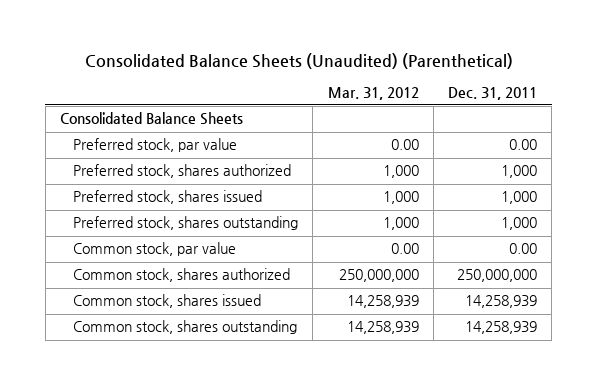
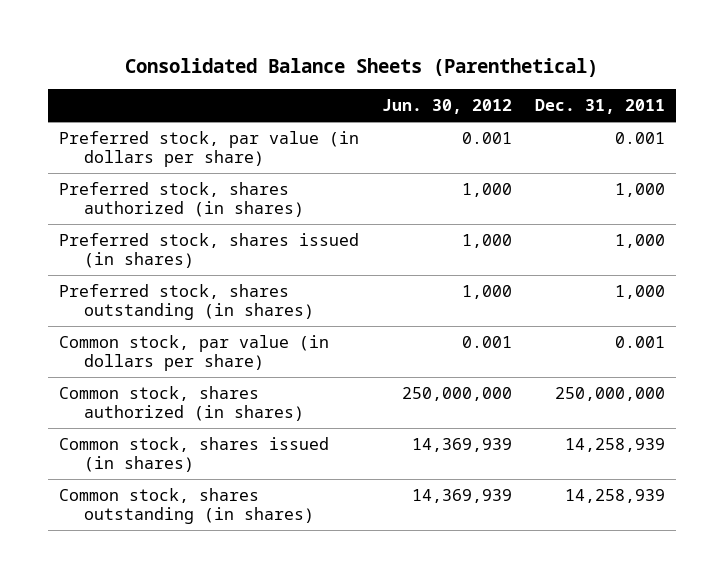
[84,53,513,70] Consolidated Balance Sheets (Unaudited) (Parenthetical) -> [124,57,598,77] Consolidated Balance Sheets (Parenthetical)
[327,86,419,100] Mar. 31, 2012 -> none
none -> [381,99,512,115] Jun. 30, 2012
[60,112,244,126] Consolidated Balance Sheets -> none
[73,138,238,153] Preferred stock, par value -> [58,130,359,168] Preferred stock, par value (in dollars per share)
[508,139,537,151] 0.00 -> [614,131,665,144] 0.001
[73,164,292,179] Preferred stock, shares authorized -> [58,181,305,218] Preferred stock, shares authorized (in shares)
[73,190,263,205] Preferred stock, shares issued -> [58,232,359,269] Preferred stock, shares issued (in shares)
[73,216,299,231] Preferred stock, shares outstanding -> [58,283,315,321] Preferred stock, shares outstanding (in shares)
[73,242,237,257] Common stock, par value -> [58,334,329,372] Common stock, par value (in dollars per share)
[508,243,537,255] 0.00 -> [614,335,665,348] 0.001
[73,268,291,283] Common stock, shares authorized -> [58,385,305,422] Common stock, shares authorized (in shares)
[73,294,262,309] Common stock, shares issued -> [58,436,329,473] Common stock, shares issued (in shares)
[73,320,298,335] Common stock, shares outstanding -> [58,487,315,525] Common stock, shares outstanding (in shares)

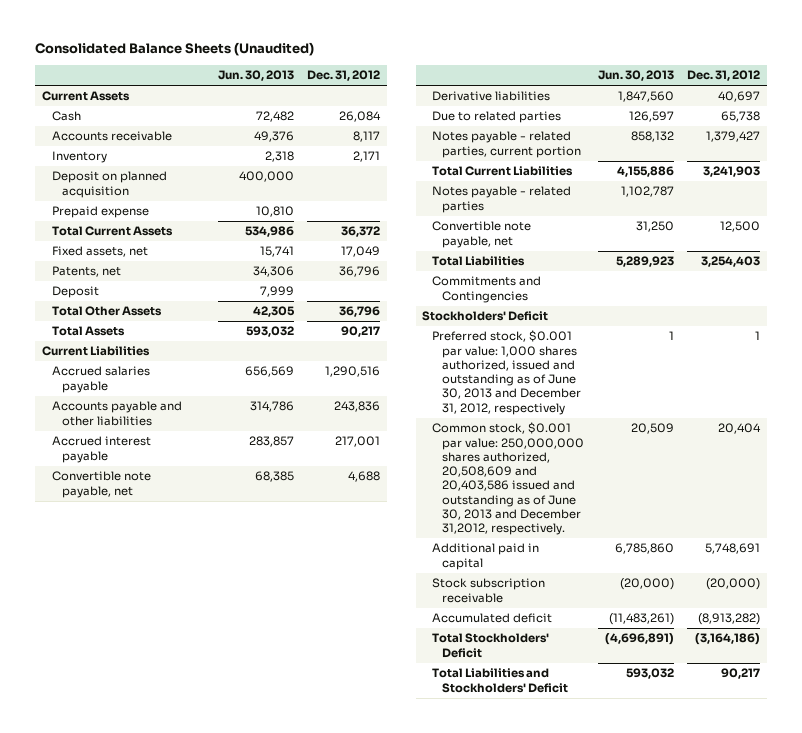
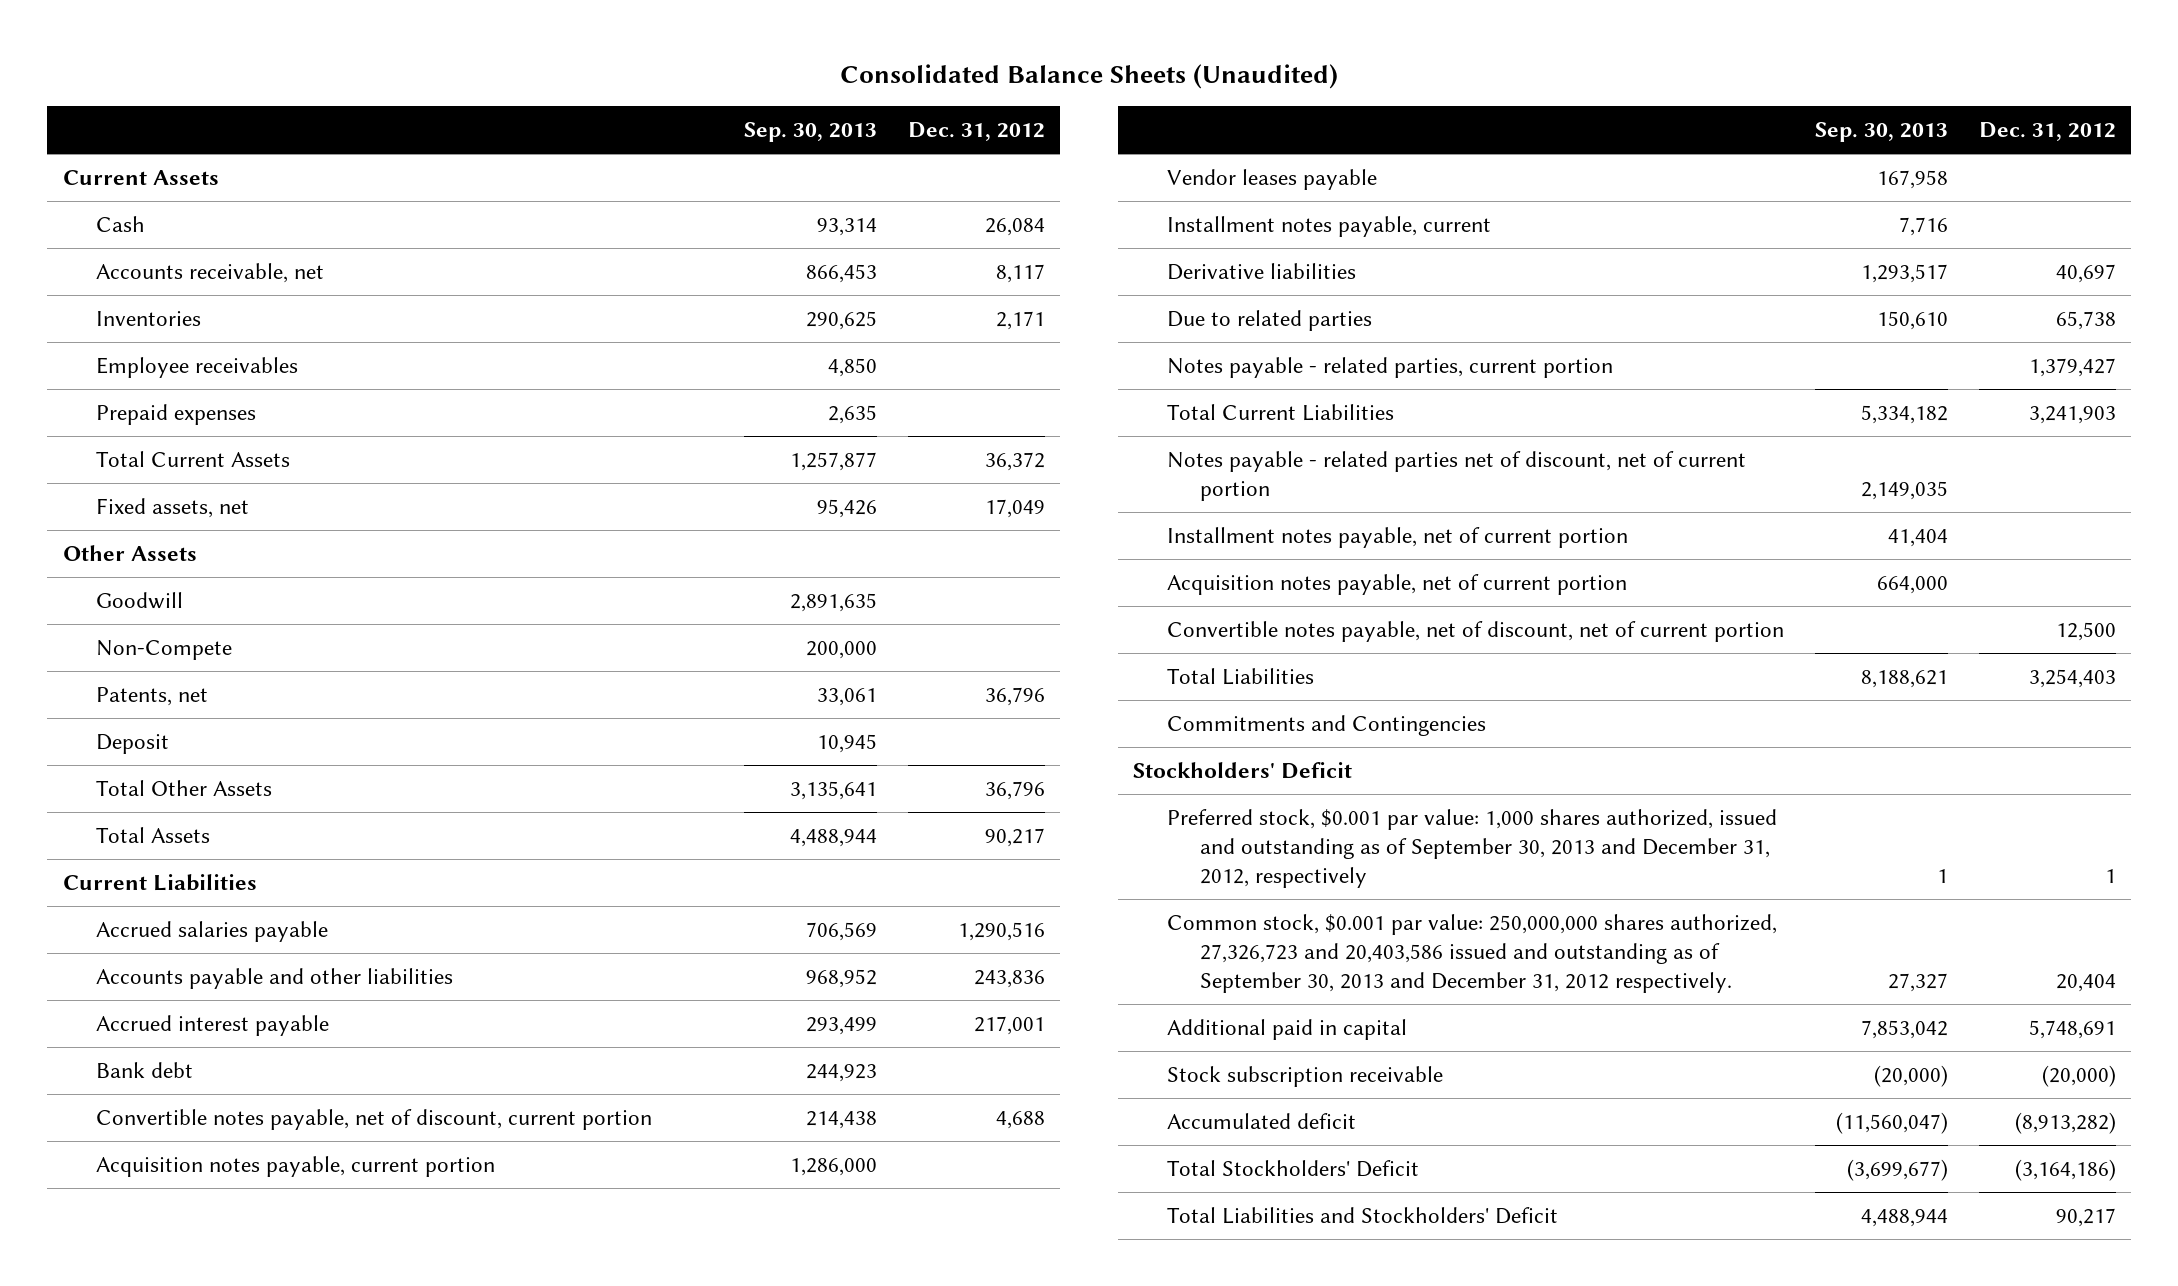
[217,70,294,82] Jun. 30, 2013 -> none
none -> [744,122,878,143] Sep. 30, 2013
[52,171,168,198] Deposit on planned acquisition -> none
[52,131,173,142] Accounts receivable -> [96,262,325,283] Accounts receivable, net
[52,151,108,164] Inventory -> [96,310,202,326] Inventories
none -> [96,356,299,378] Employee receivables
[52,206,150,219] Prepaid expense -> [96,403,257,425] Prepaid expenses
none -> [62,544,197,561] Other Assets
none -> [96,591,184,609] Goodwill
none -> [96,639,233,660] Non-Compete
none -> [96,1061,194,1078] Bank debt
[52,471,152,498] Convertible note payable, net -> [96,1108,653,1130] Convertible notes payable, net of discount, current portion
none -> [96,1155,496,1177] Acquisition notes payable, current portion
none -> [1166,168,1377,190] Vendor leases payable
none -> [1166,215,1491,237] Installment notes payable, current
[432,186,572,213] Notes payable - related parties -> [1166,450,1746,501] Notes payable - related parties net of discount, net of current portion
none -> [1166,526,1628,548] Installment notes payable, net of current portion
none -> [1166,573,1627,595] Acquisition notes payable, net of current portion
[432,221,532,248] Convertible note payable, net -> [1166,620,1784,642] Convertible notes payable, net of discount, net of current portion
[432,330,582,415] Preferred stock, $0.001 par value: 1,000 shares authorized, issued and outstanding as of June 30, 2013 and December 31, 2012, respectively -> [1166,808,1777,888] Preferred stock, $0.001 par value: 1,000 shares authorized, issued and outstanding as of September 30, 2013 and December 31, 2012, respectively
[432,422,585,536] Common stock, $0.001 par value: 250,000,000 shares authorized, 20,508,609 and 20,403,586 issued and outstanding as of June 30, 2013 and December 31,2012, respectively. -> [1166,913,1777,993] Common stock, $0.001 par value: 250,000,000 shares authorized, 27,326,723 and 20,403,586 issued and outstanding as of September 30, 2013 and December 31, 2012 respectively.

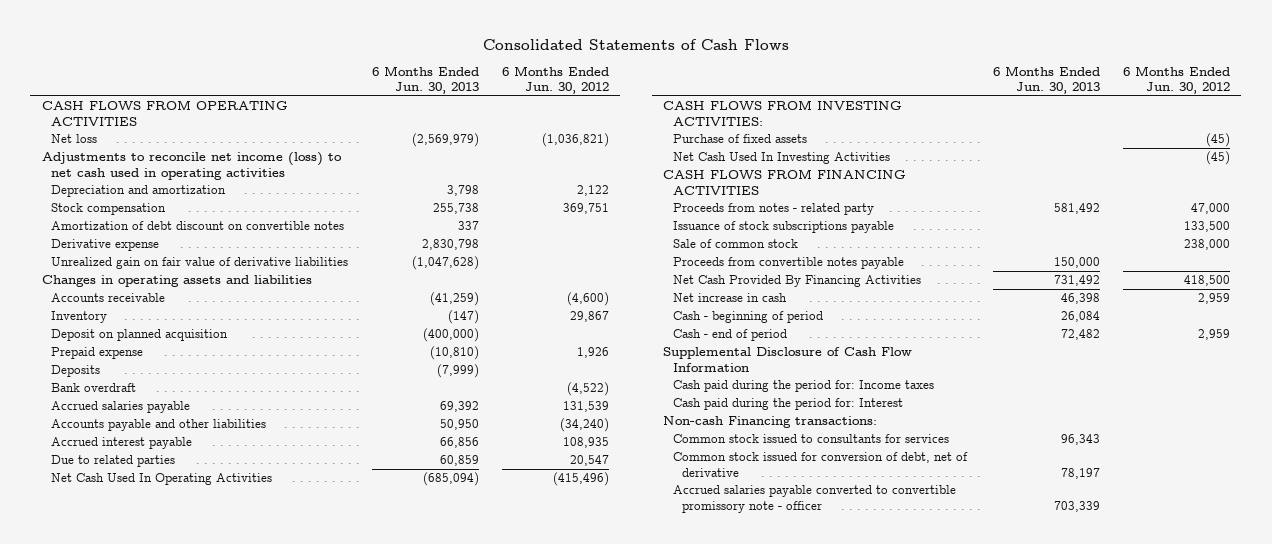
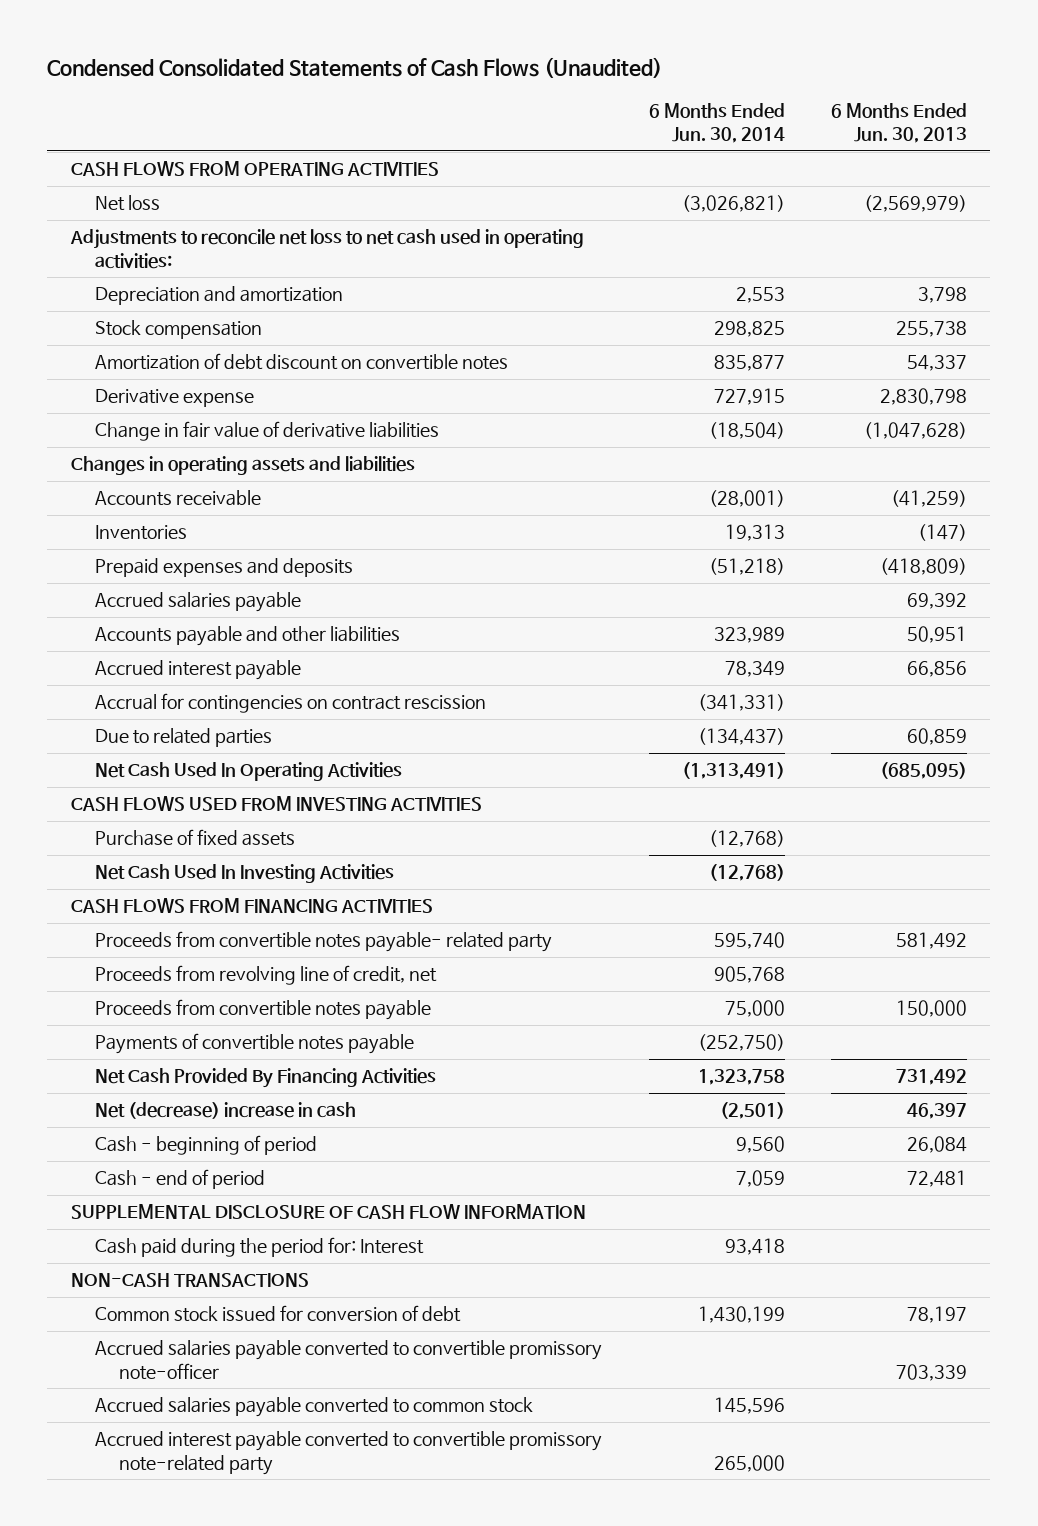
[482,38,789,50] Consolidated Statements of Cash Flows -> [47,57,663,79] Condensed Consolidated Statements of Cash Flows (Unaudited)
[501,66,609,95] 6 Months Ended Jun. 30, 2012 -> none
none -> [648,102,785,144] 6 Months Ended Jun. 30, 2014
[42,152,343,180] Adjustments to reconcile net income (loss) to net cash used in operating activities -> [69,229,584,269] Adjustments to reconcile net loss to net cash used in operating activities:
[457,221,479,231] 337 -> [907,355,968,372] 54,337
[51,257,349,270] Unrealized gain on fair value of derivative liabilities -> [95,421,440,442] Change in fair value of derivative liabilities
[51,329,229,342] Deposit on planned acquisition -> none
[51,347,144,360] Prepaid expense -> none
[51,365,101,378] Deposits -> none
[51,383,137,393] Bank overdraft -> none
[51,311,108,324] Inventory -> [95,525,188,541] Inventories
none -> [95,558,354,578] Prepaid expenses and deposits
[439,419,479,431] 50,950 -> [907,626,968,644] 50,951
none -> [95,693,487,714] Accrual for contingencies on contract rescission
[422,472,479,487] (685,094) -> [880,762,968,780] (685,095)
[663,100,903,126] CASH FLOWS FROM INVESTING ACTIVITIES: -> [70,796,482,812] CASH FLOWS USED FROM INVESTING ACTIVITIES
[672,221,894,234] Issuance of stock subscriptions payable -> none
[672,239,798,249] Sale of common stock -> none
[672,203,874,216] Proceeds from notes - related party -> [95,931,553,953] Proceeds from convertible notes payable- related party
none -> [95,965,438,986] Proceeds from revolving line of credit, net
none -> [95,1033,415,1055] Payments of convertible notes payable
[672,293,787,303] Net increase in cash -> [95,1102,357,1120] Net (decrease) increase in cash
[1060,293,1100,305] 46,398 -> [907,1103,968,1120] 46,397
[672,380,934,393] Cash paid during the period for: Income taxes -> none
[1060,329,1100,341] 72,482 -> [907,1170,968,1188] 72,481
[663,347,913,372] Supplemental Disclosure of Cash Flow Information -> [70,1204,586,1220] SUPPLEMENTAL DISCLOSURE OF CASH FLOW INFORMATION
[672,434,949,444] Common stock issued to consultants for services -> none
[663,416,878,429] Non-cash Financing transactions: -> [70,1273,309,1288] NON-CASH TRANSACTIONS
[672,452,968,477] Common stock issued for conversion of debt, net of derivative -> [95,1305,462,1323] Common stock issued for conversion of debt
[672,485,956,513] Accrued salaries payable converted to convertible promissory note - officer -> [95,1340,603,1380] Accrued salaries payable converted to convertible promissory note-officer
none -> [95,1397,534,1418] Accrued salaries payable converted to common stock
none -> [95,1431,603,1475] Accrued interest payable converted to convertible promissory note-related party

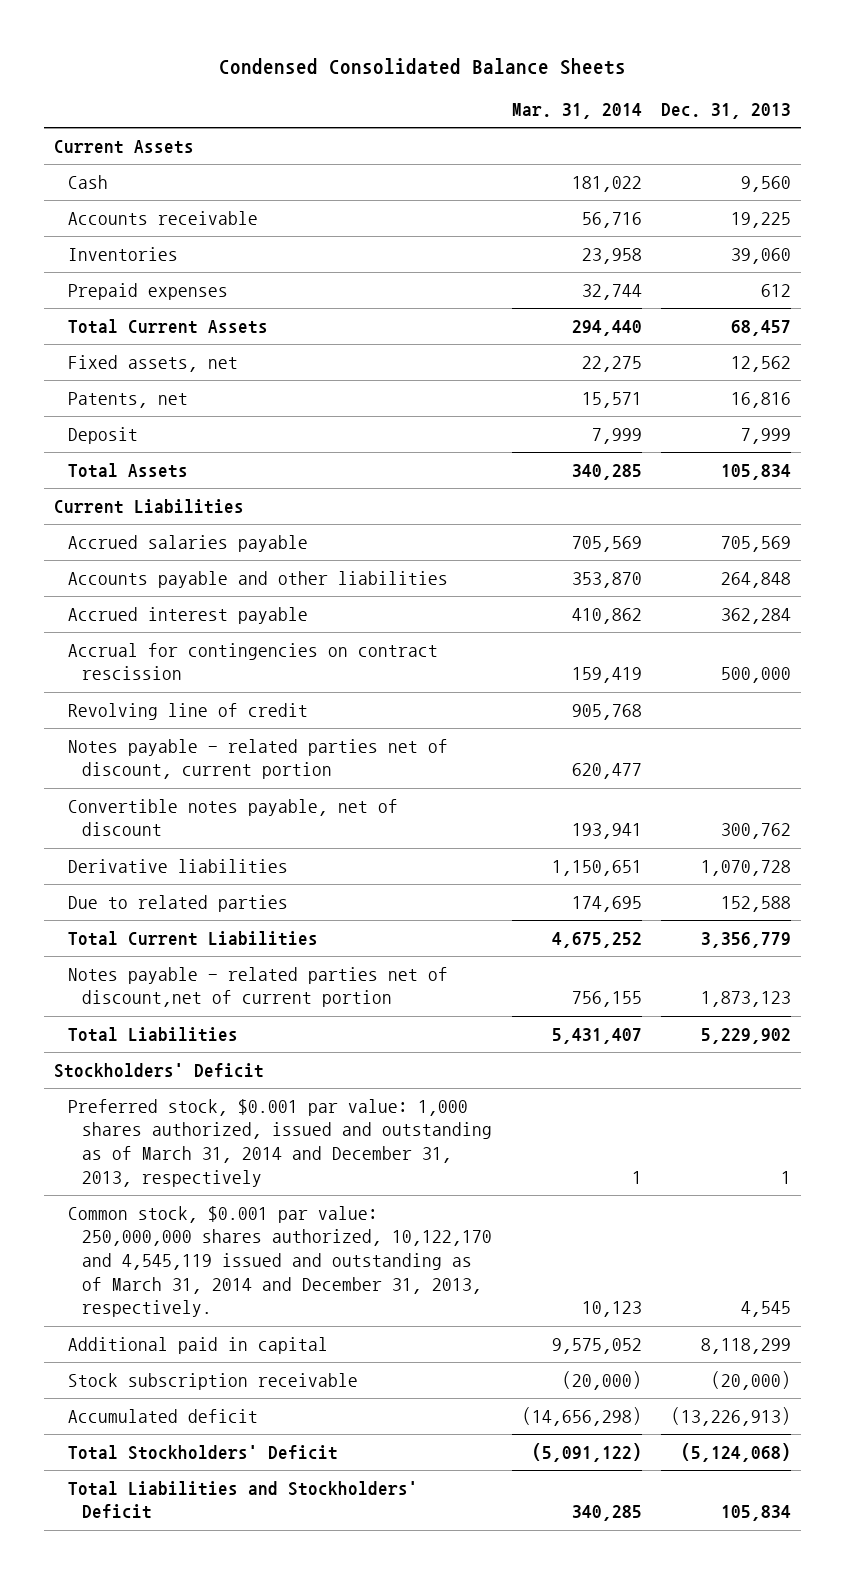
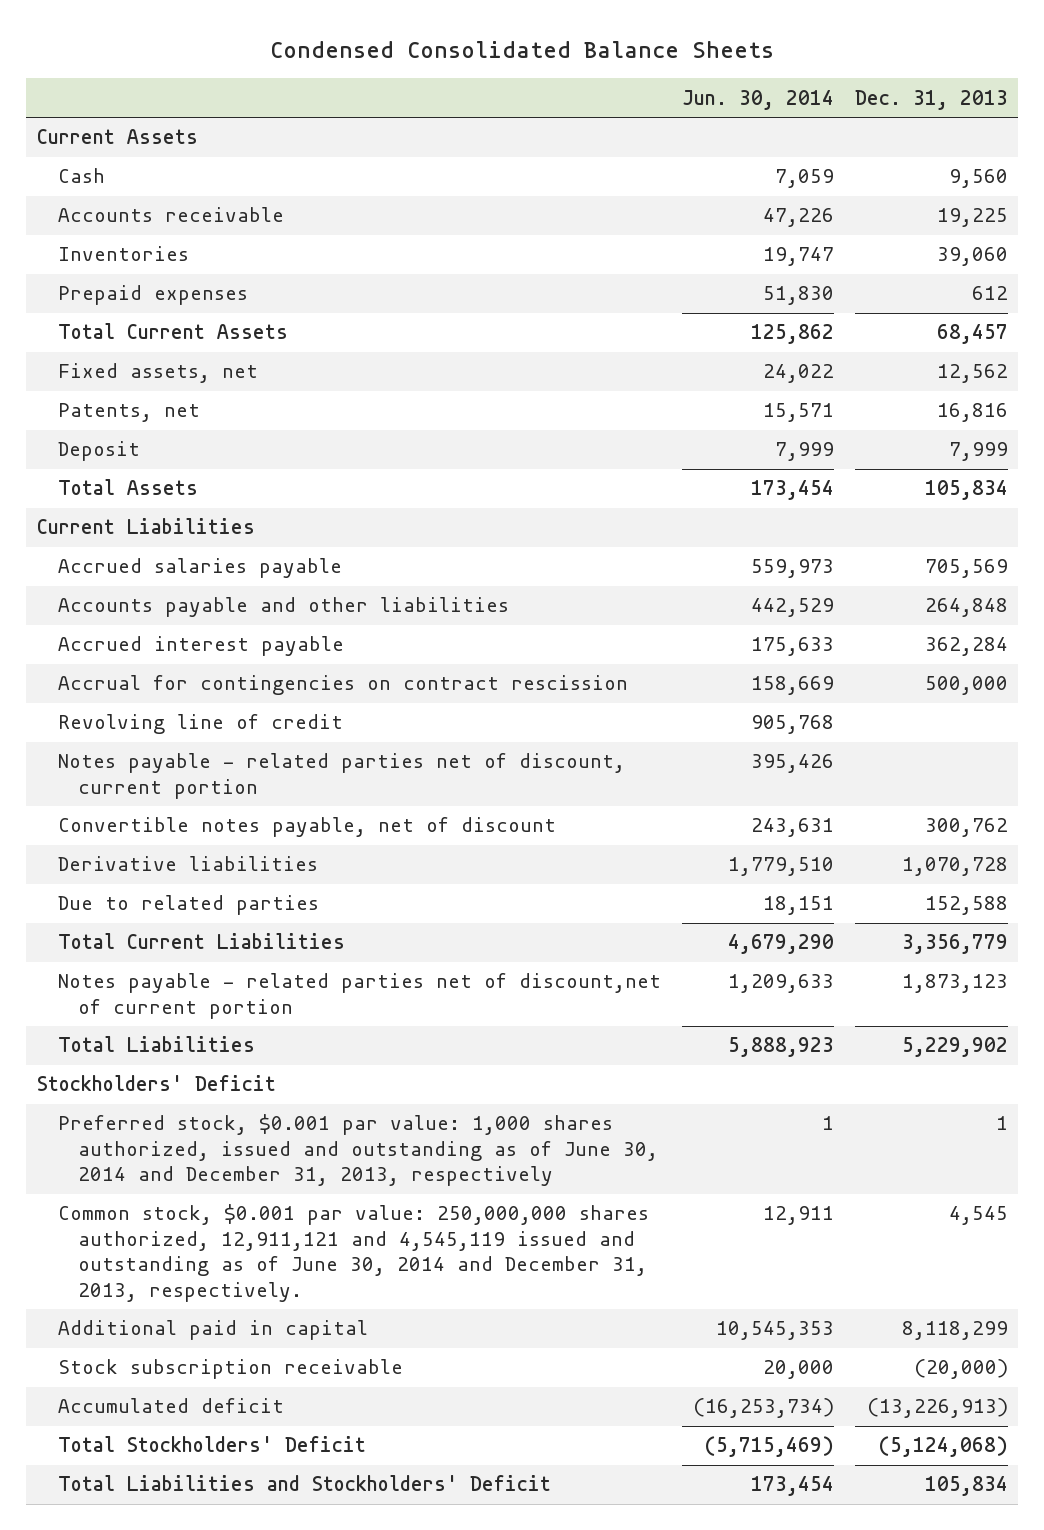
[511,103,642,120] Mar. 31, 2014 -> none
none -> [681,89,834,110] Jun. 30, 2014
[68,1098,492,1187] Preferred stock, $0.001 par value: 1,000 shares authorized, issued and outstanding as of March 31, 2014 and December 31, 2013, respectively -> [57,1114,659,1187] Preferred stock, $0.001 par value: 1,000 shares authorized, issued and outstanding as of June 30, 2014 and December 31, 2013, respectively
[68,1205,492,1318] Common stock, $0.001 par value: 250,000,000 shares authorized, 10,122,170 and 4,545,119 issued and outstanding as of March 31, 2014 and December 31, 2013, respectively. -> [57,1204,649,1302] Common stock, $0.001 par value: 250,000,000 shares authorized, 12,911,121 and 4,545,119 issued and outstanding as of June 30, 2014 and December 31, 2013, respectively.

